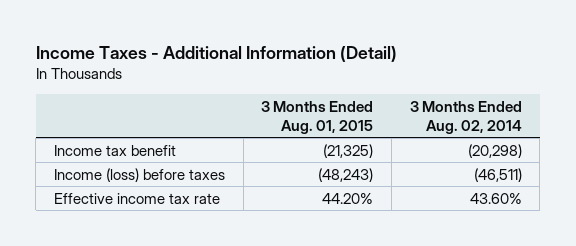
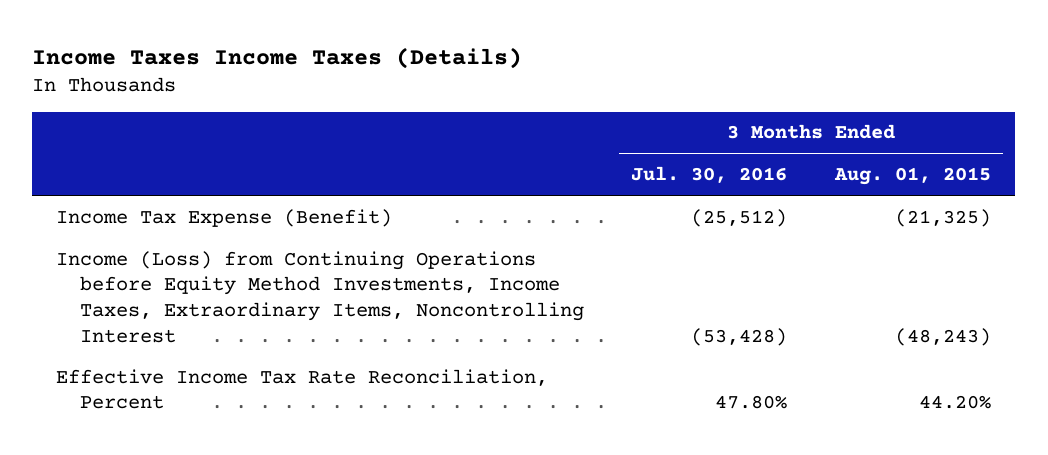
[35,46,397,63] Income Taxes - Additional Information (Detail) -> [32,46,523,69] Income Taxes Income Taxes (Details)
[409,100,522,134] 3 Months Ended Aug. 02, 2014 -> none
none -> [631,166,788,184] Jul. 30, 2016
[53,144,176,156] Income tax benefit -> [56,208,393,227] Income Tax Expense (Benefit)
[53,167,225,182] Income (loss) before taxes -> [56,250,584,343] Income (Loss) from Continuing Operations before Equity Method Investments, Income Taxes, Extraordinary Items, Noncontrolling Interest
[53,192,220,204] Effective income tax rate -> [56,368,549,410] Effective Income Tax Rate Reconciliation, Percent

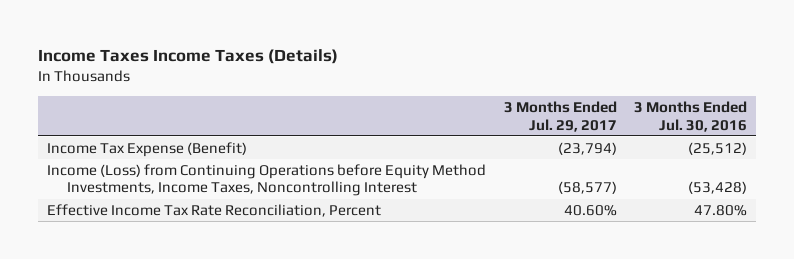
[834,167,992,186] Aug. 01, 2015 -> none
none -> [503,101,617,132] 3 Months Ended Jul. 29, 2017
[56,250,584,343] Income (Loss) from Continuing Operations before Equity Method Investments, Income Taxes, Extraordinary Items, Noncontrolling Interest -> [47,163,487,197] Income (Loss) from Continuing Operations before Equity Method Investments, Income Taxes, Noncontrolling Interest

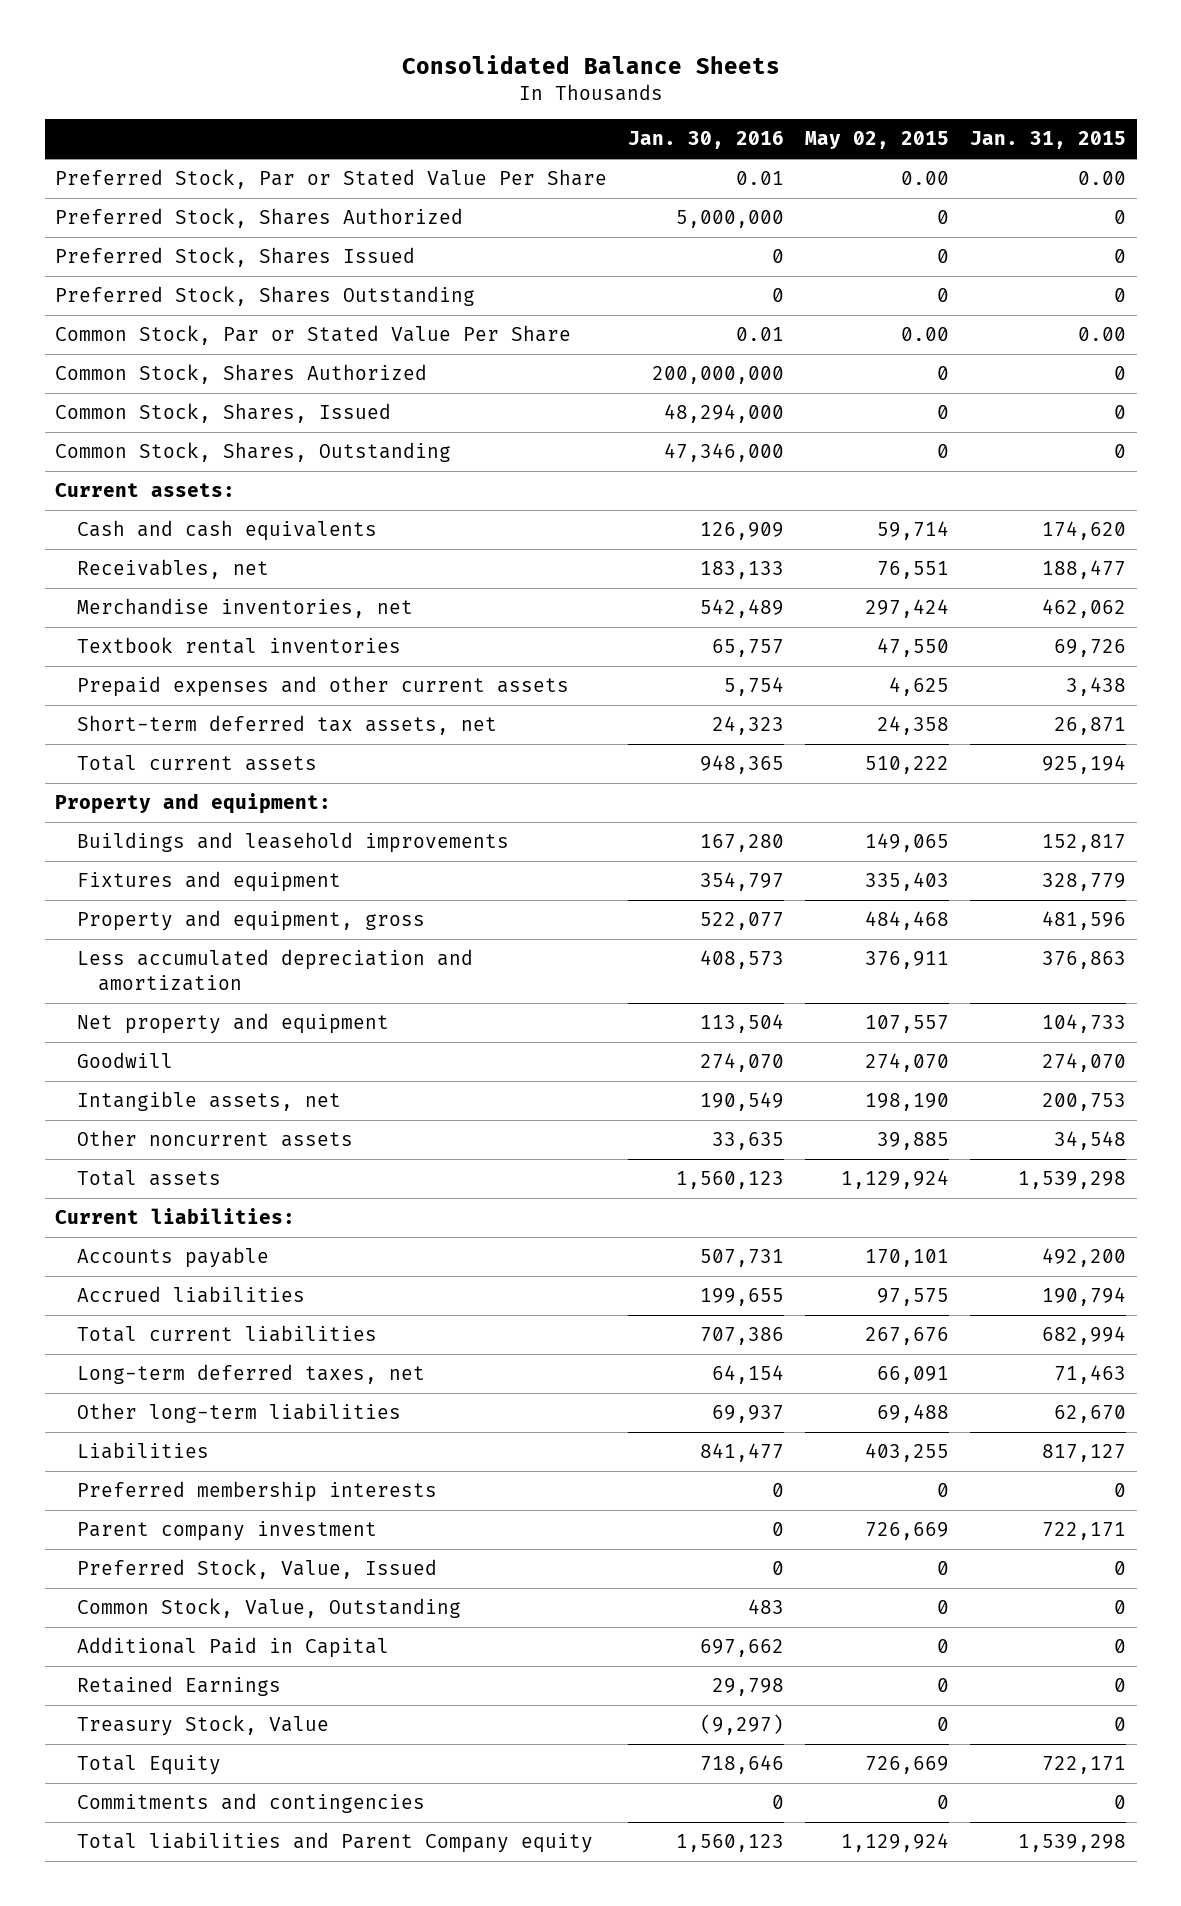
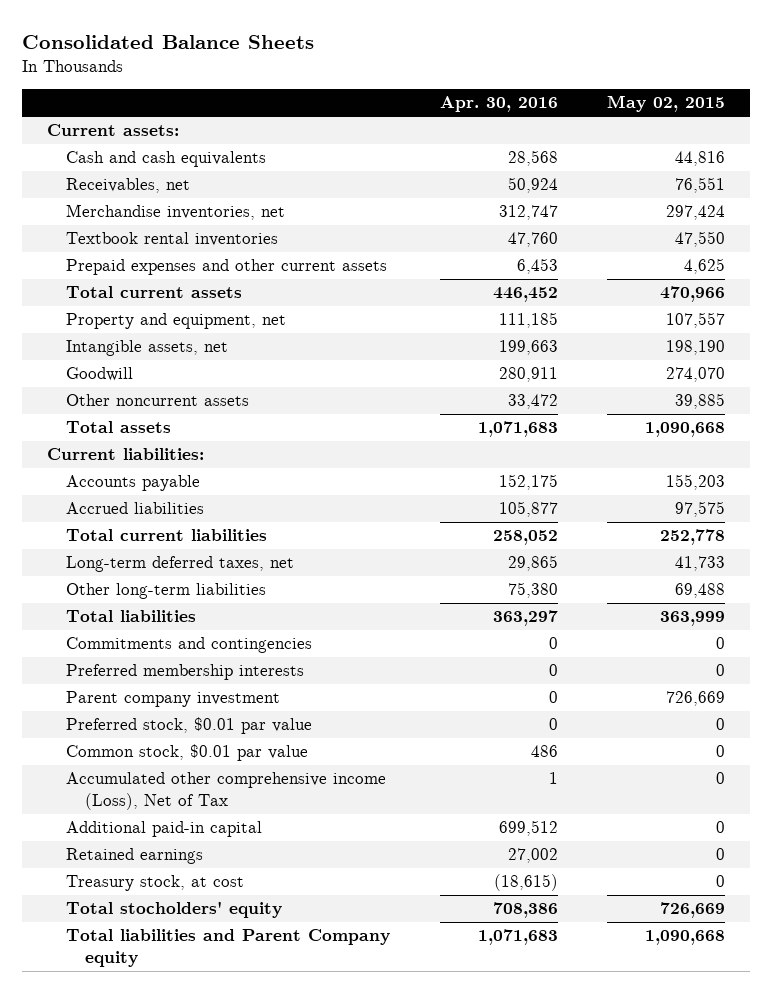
[628,131,785,150] Jan. 30, 2016 -> none
[970,131,1127,150] Jan. 31, 2015 -> none
none -> [439,96,558,113] Apr. 30, 2016
[55,169,608,190] Preferred Stock, Par or Stated Value Per Share -> none
[55,208,464,229] Preferred Stock, Shares Authorized -> none
[55,247,416,268] Preferred Stock, Shares Issued -> none
[55,286,476,307] Preferred Stock, Shares Outstanding -> none
[55,325,572,346] Common Stock, Par or Stated Value Per Share -> none
[55,364,428,385] Common Stock, Shares Authorized -> none
[55,403,392,424] Common Stock, Shares, Issued -> none
[55,442,452,463] Common Stock, Shares, Outstanding -> none
[877,521,950,541] 59,714 -> [675,151,726,167] 44,816
[76,715,497,736] Short-term deferred tax assets, net -> none
[55,793,332,815] Property and equipment: -> none
[76,832,509,854] Buildings and leasehold improvements -> none
[76,871,341,893] Fixtures and equipment -> none
[76,910,425,932] Property and equipment, gross -> none
[76,949,473,991] Less accumulated depreciation and amortization -> none
[865,756,950,775] 510,222 -> [660,286,726,303] 470,966
[76,1013,389,1035] Net property and equipment -> [66,313,287,330] Property and equipment, net
[76,1052,173,1069] Goodwill -> [66,367,134,382] Goodwill
[841,1170,950,1190] 1,129,924 -> [645,422,726,438] 1,090,668
[865,1249,950,1268] 170,101 -> [666,474,726,491] 155,203
[865,1327,950,1346] 267,676 -> [660,529,726,546] 252,778
[877,1366,950,1385] 66,091 -> [675,556,726,572] 41,733
[76,1442,209,1460] Liabilities -> [66,610,197,623] Total liabilities
[865,1443,950,1463] 403,255 -> [660,611,726,627] 363,999
[76,1793,425,1814] Commitments and contingencies -> [66,637,313,654] Commitments and contingencies
[76,1559,437,1580] Preferred Stock, Value, Issued -> [66,717,313,735] Preferred stock, $0.01 par value
[76,1598,461,1619] Common Stock, Value, Outstanding -> [66,744,309,762] Common stock, $0.01 par value
none -> [66,772,387,810] Accumulated other comprehensive income (Loss), Net of Tax
[76,1637,389,1659] Additional Paid in Capital -> [66,821,263,838] Additional paid-in capital
[76,1676,281,1697] Retained Earnings -> [66,848,204,865] Retained earnings
[76,1715,329,1737] Treasury Stock, Value -> [66,875,245,892] Treasury stock, at cost
[76,1755,221,1776] Total Equity -> [66,901,283,919] Total stocholders' equity
[841,1833,950,1853] 1,129,924 -> [645,930,726,946] 1,090,668

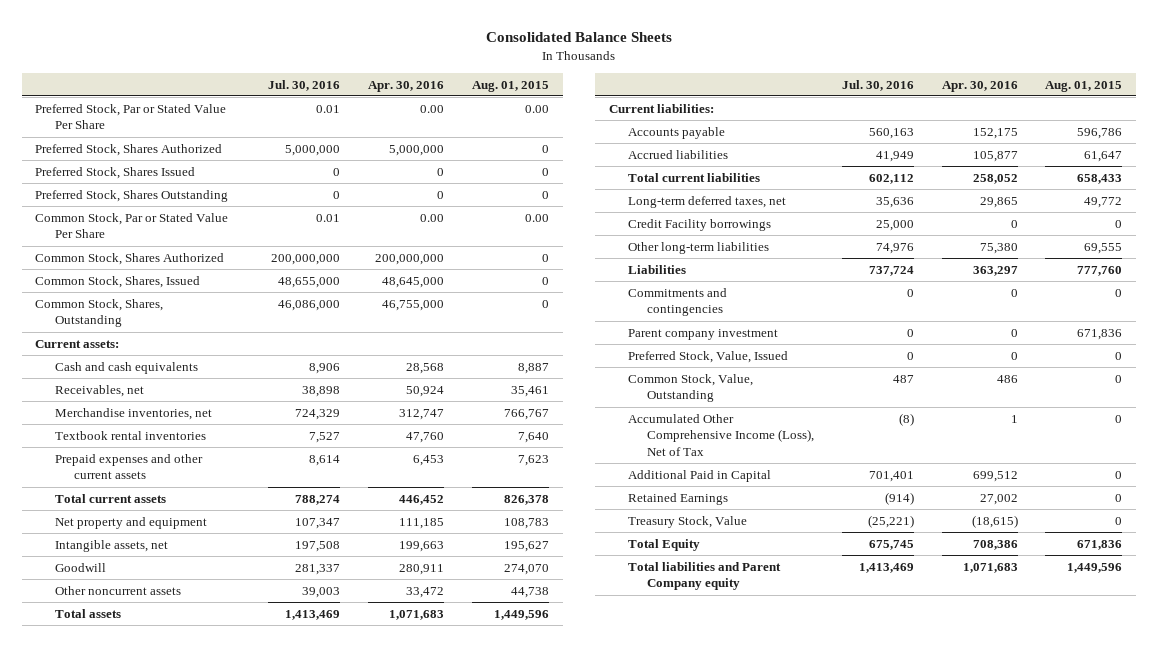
[607,95,726,113] May 02, 2015 -> none
none -> [268,79,341,91] Jul. 30, 2016
none -> [471,80,549,92] Aug. 01, 2015
none -> [35,103,227,130] Preferred Stock, Par or Stated Value Per Share
none -> [35,143,223,156] Preferred Stock, Shares Authorized
none -> [35,166,196,179] Preferred Stock, Shares Issued
none -> [35,189,229,202] Preferred Stock, Shares Outstanding
none -> [35,212,229,239] Common Stock, Par or Stated Value Per Share
none -> [35,252,225,265] Common Stock, Shares Authorized
none -> [35,275,201,288] Common Stock, Shares, Issued
none -> [35,298,164,328] Common Stock, Shares, Outstanding
[66,313,287,330] Property and equipment, net -> [54,516,207,529] Net property and equipment
none -> [628,218,772,231] Credit Facility borrowings
[66,610,197,623] Total liabilities -> [628,264,687,274] Liabilities
[66,664,305,681] Preferred membership interests -> none
[66,717,313,735] Preferred stock, $0.01 par value -> [628,350,789,363] Preferred Stock, Value, Issued
[66,744,309,762] Common stock, $0.01 par value -> [628,373,754,403] Common Stock, Value, Outstanding
[66,772,387,810] Accumulated other comprehensive income (Loss), Net of Tax -> [628,413,815,456] Accumulated Other Comprehensive Income (Loss), Net of Tax
[66,821,263,838] Additional paid-in capital -> [628,469,772,482] Additional Paid in Capital
[66,848,204,865] Retained earnings -> [628,492,729,505] Retained Earnings
[66,875,245,892] Treasury stock, at cost -> [628,515,748,528] Treasury Stock, Value
[66,901,283,919] Total stocholders' equity -> [628,538,701,551] Total Equity

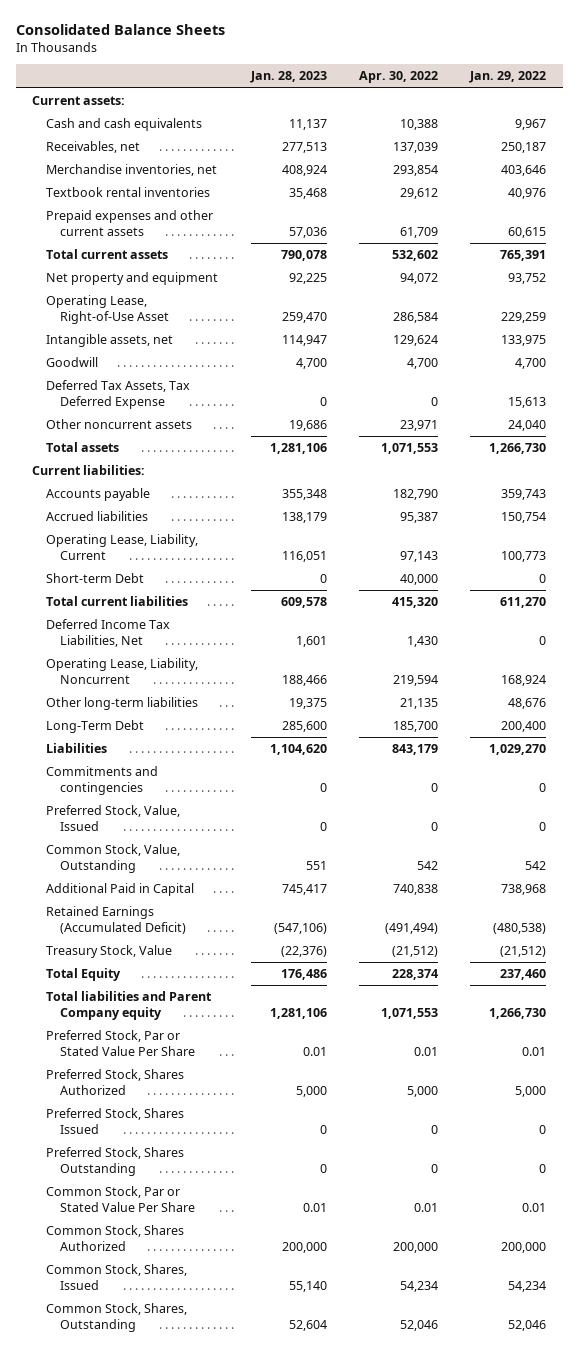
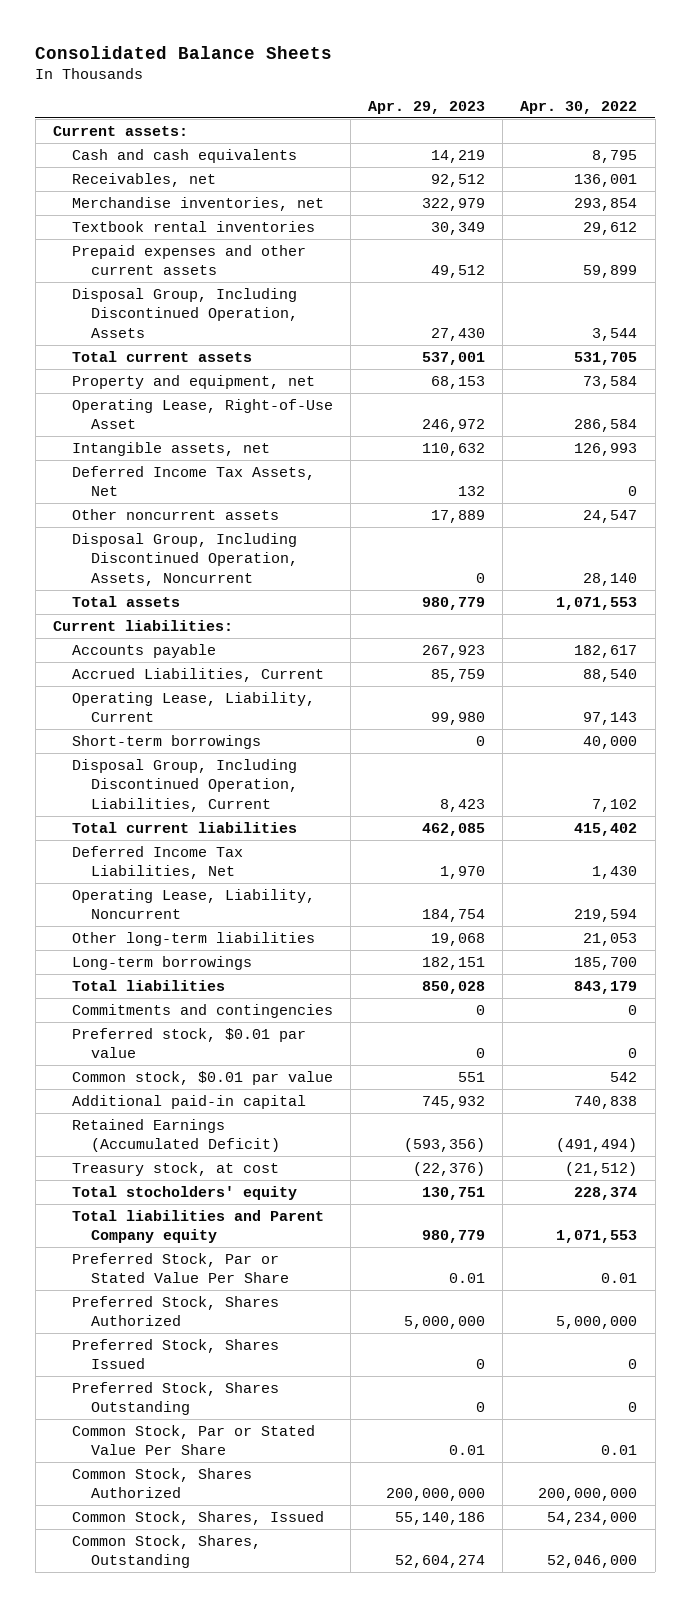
[249,71,327,84] Jan. 28, 2023 -> none
[469,71,547,84] Jan. 29, 2022 -> none
none -> [368,101,486,115] Apr. 29, 2023
[400,119,439,131] 10,388 -> [592,149,638,163] 8,795
[393,142,439,154] 137,039 -> [574,173,638,187] 136,001
[400,227,439,239] 61,709 -> [583,265,638,279] 59,899
none -> [72,287,299,339] Disposal Group, Including Discontinued Operation, Assets
[392,250,439,262] 532,602 -> [574,351,638,365] 531,705
[46,272,219,286] Net property and equipment -> [72,374,316,389] Property and equipment, net
[400,273,439,285] 94,072 -> [583,375,638,389] 73,584
[46,357,99,368] Goodwill -> none
[393,335,439,347] 129,624 -> [574,442,638,456] 126,993
[46,380,191,410] Deferred Tax Assets, Tax Deferred Expense -> [72,465,316,497] Deferred Income Tax Assets, Net
[400,420,439,432] 23,971 -> [583,509,638,523] 24,547
none -> [72,532,299,587] Disposal Group, Including Discontinued Operation, Assets, Noncurrent
[393,489,439,501] 182,790 -> [574,644,638,658] 182,617
[46,511,149,522] Accrued liabilities -> [72,667,325,682] Accrued Liabilities, Current
[400,512,439,524] 95,387 -> [583,668,638,682] 88,540
[46,573,145,584] Short-term Debt -> [72,734,262,749] Short-term borrowings
none -> [72,758,299,813] Disposal Group, Including Discontinued Operation, Liabilities, Current
[392,597,439,609] 415,320 -> [574,822,638,836] 415,402
[400,698,439,710] 21,135 -> [583,932,638,946] 21,053
[46,720,145,734] Long-Term Debt -> [72,955,253,970] Long-term borrowings
[46,743,108,754] Liabilities -> [72,979,226,991] Total liabilities
[46,805,181,832] Preferred Stock, Value, Issued -> [72,1027,307,1059] Preferred stock, $0.01 par value
[46,844,181,874] Common Stock, Value, Outstanding -> [72,1070,334,1085] Common stock, $0.01 par value
[46,883,195,897] Additional Paid in Capital -> [72,1094,307,1109] Additional paid-in capital
[46,945,173,959] Treasury Stock, Value -> [72,1161,280,1176] Treasury stock, at cost
[46,968,122,982] Total Equity -> [72,1185,298,1200] Total stocholders' equity
[407,1086,439,1098] 5,000 -> [556,1316,638,1330] 5,000,000
[393,1242,439,1254] 200,000 -> [538,1488,638,1502] 200,000,000
[400,1281,439,1293] 54,234 -> [547,1511,638,1525] 54,234,000
[400,1320,439,1332] 52,046 -> [547,1555,638,1569] 52,046,000

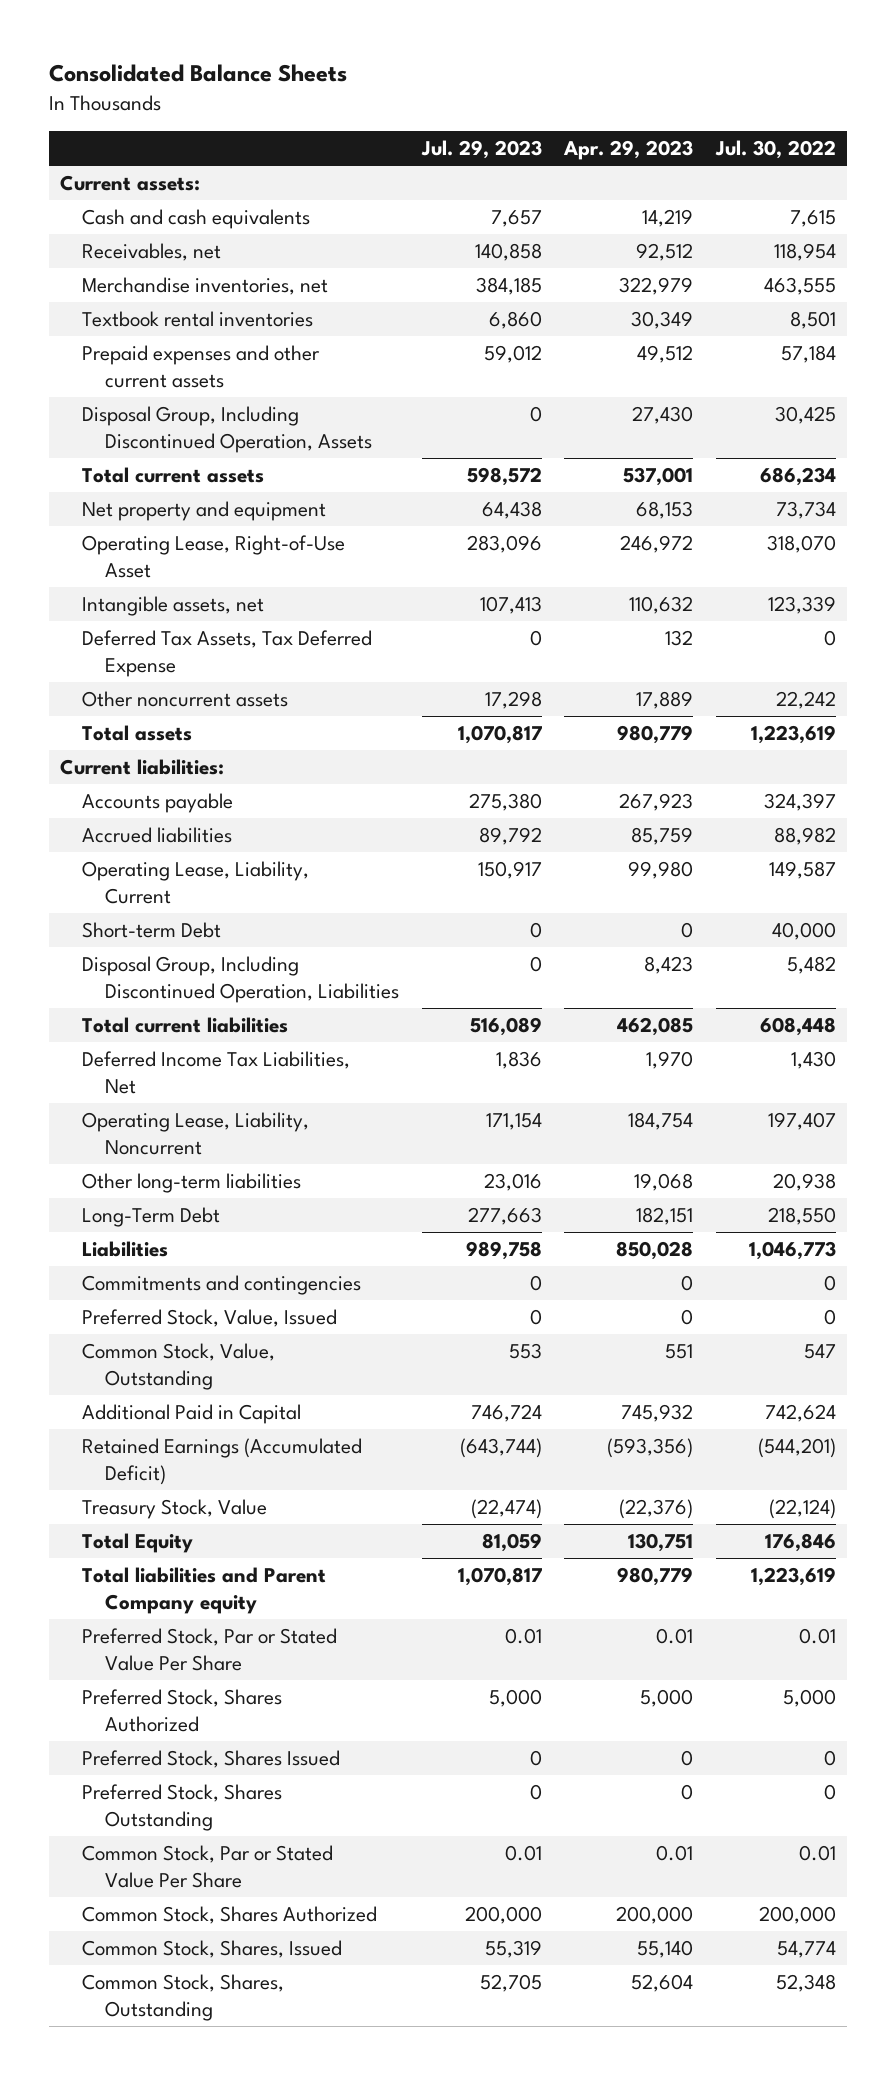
[520,101,638,115] Apr. 30, 2022 -> none
none -> [420,139,542,159] Jul. 29, 2023
none -> [714,139,836,159] Jul. 30, 2022
[72,374,316,389] Property and equipment, net -> [82,501,327,522] Net property and equipment
[72,465,316,497] Deferred Income Tax Assets, Net -> [82,630,373,677] Deferred Tax Assets, Tax Deferred Expense
[72,532,299,587] Disposal Group, Including Discontinued Operation, Assets, Noncurrent -> none
[72,667,325,682] Accrued Liabilities, Current -> [82,827,233,844] Accrued liabilities
[72,734,262,749] Short-term borrowings -> [82,922,222,939] Short-term Debt
[72,758,299,813] Disposal Group, Including Discontinued Operation, Liabilities, Current -> [82,956,400,1003] Disposal Group, Including Discontinued Operation, Liabilities
[72,955,253,970] Long-term borrowings -> [82,1207,221,1228] Long-Term Debt
[72,979,226,991] Total liabilities -> [82,1241,169,1258] Liabilities
[72,1027,307,1059] Preferred stock, $0.01 par value -> [82,1309,338,1328] Preferred Stock, Value, Issued
[72,1070,334,1085] Common stock, $0.01 par value -> [82,1343,276,1390] Common Stock, Value, Outstanding
[72,1094,307,1109] Additional paid-in capital -> [82,1404,302,1425] Additional Paid in Capital
[72,1161,280,1176] Treasury stock, at cost -> [82,1499,268,1520] Treasury Stock, Value
[72,1185,298,1200] Total stocholders' equity -> [82,1533,194,1554] Total Equity
[404,1316,486,1330] 5,000,000 -> [640,1689,694,1708] 5,000
[386,1488,486,1502] 200,000,000 -> [616,1906,694,1925] 200,000
[395,1511,486,1525] 55,140,186 -> [637,1940,694,1959] 55,140
[395,1555,486,1569] 52,604,274 -> [631,1974,694,1993] 52,604

